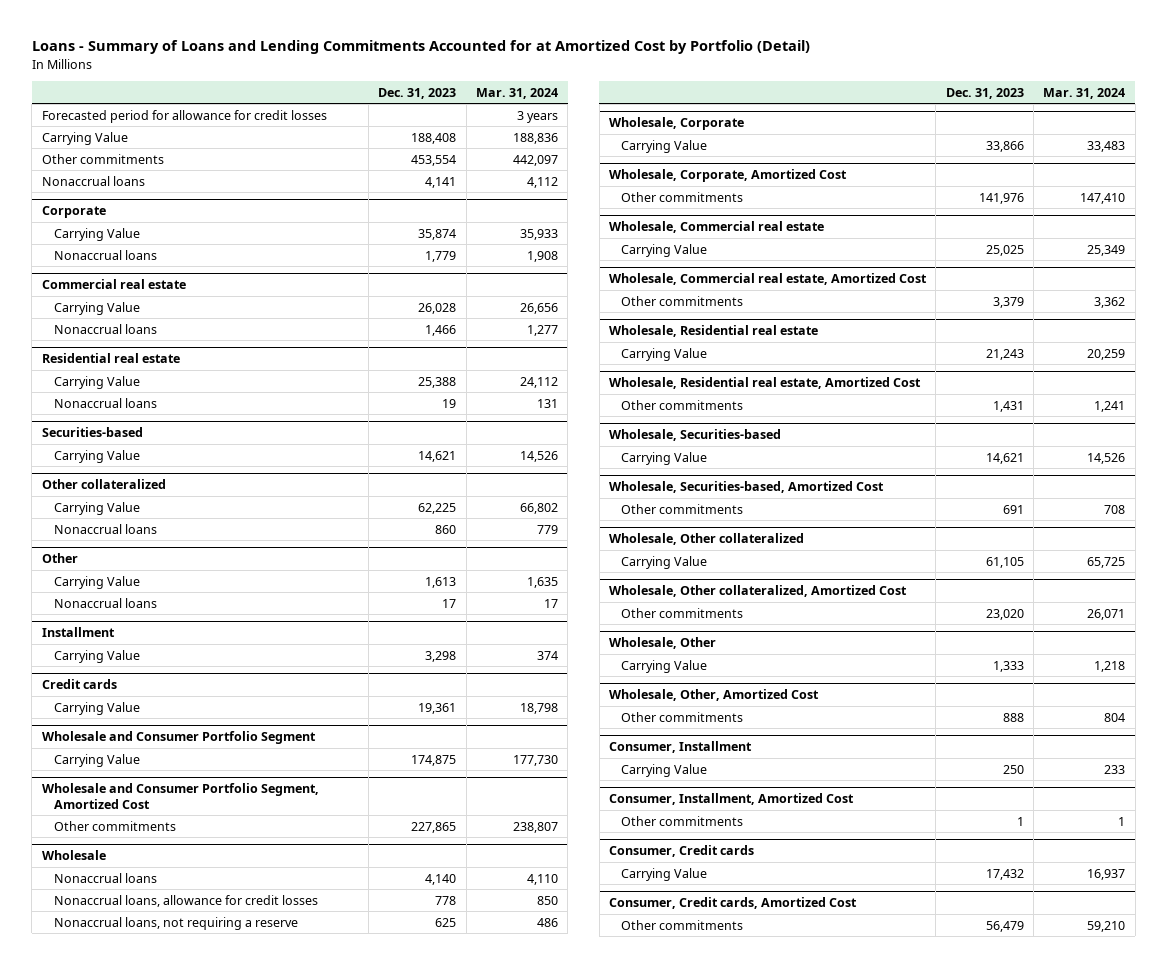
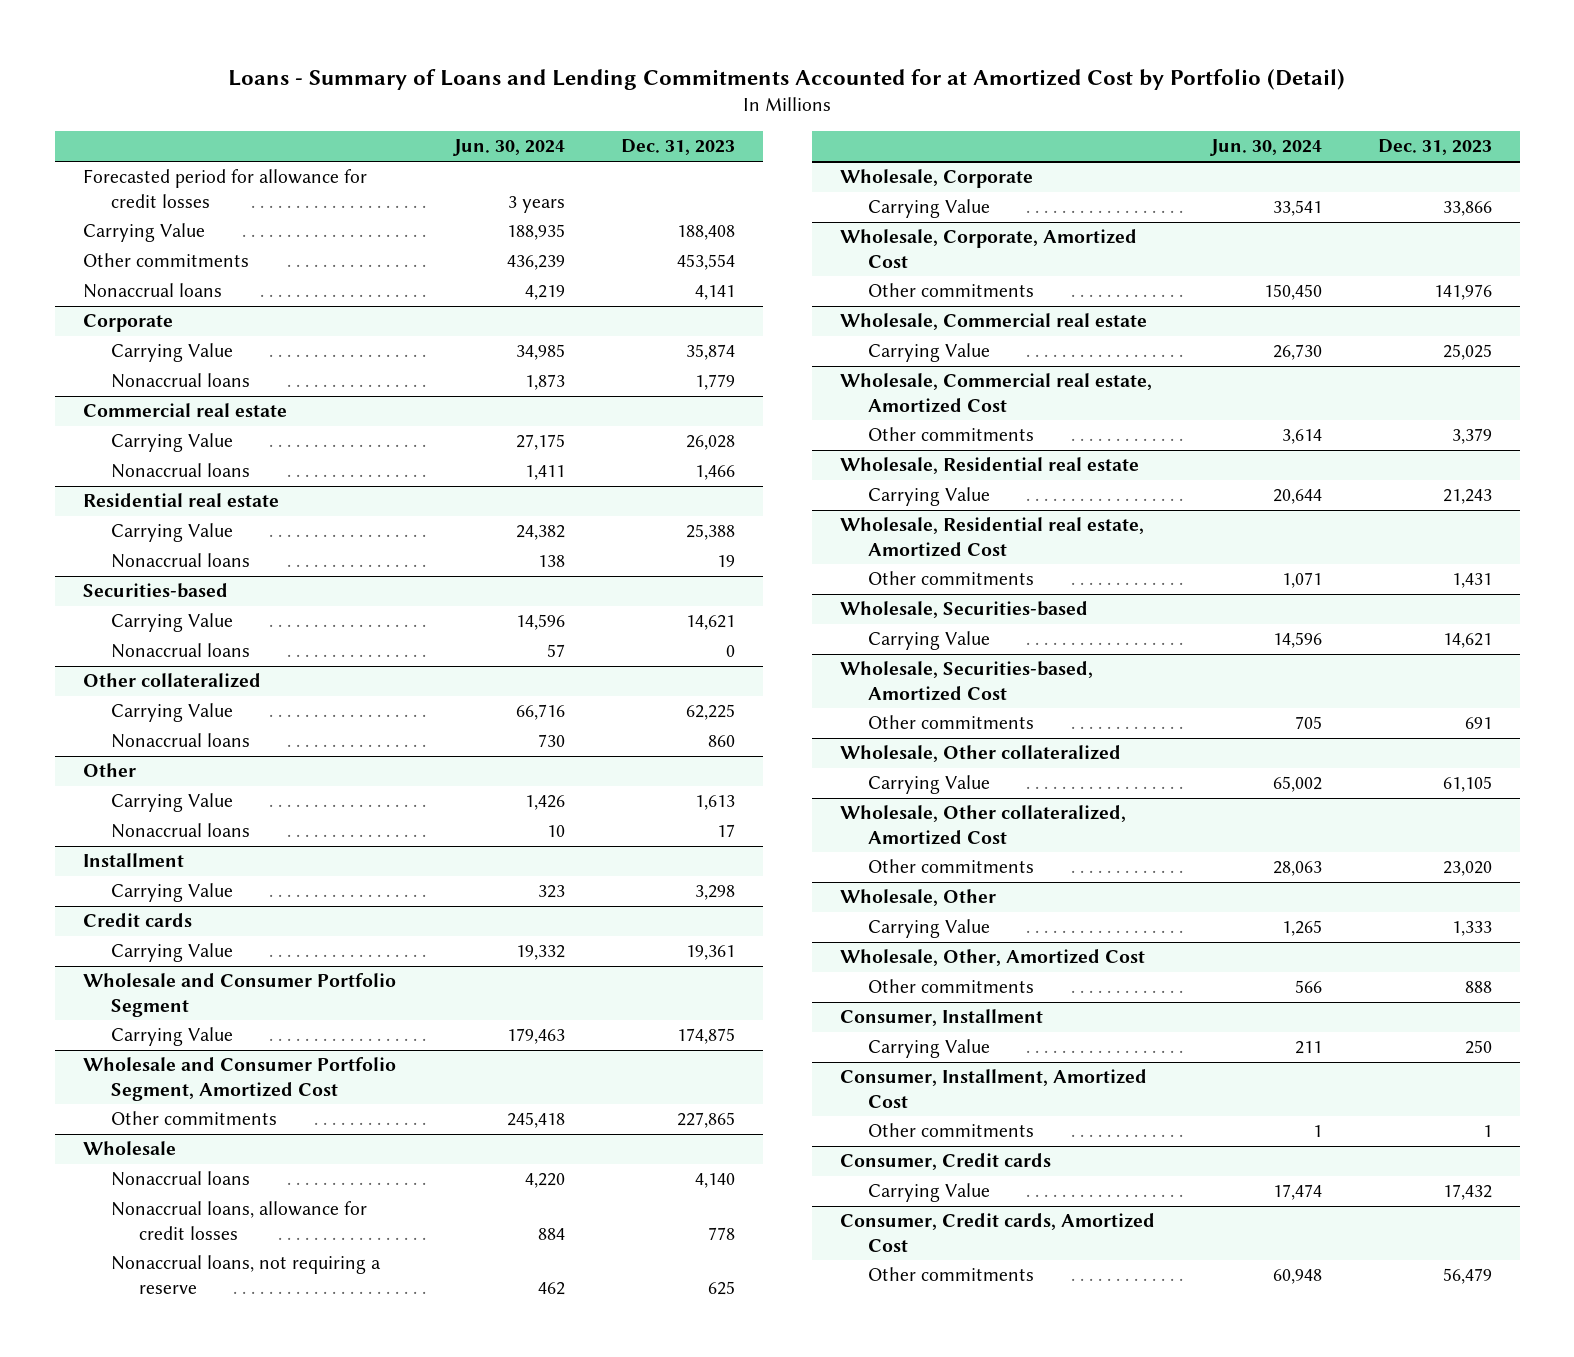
[475,87,558,99] Mar. 31, 2024 -> none
none -> [452,139,565,157] Jun. 30, 2024
none -> [110,643,250,659] Nonaccrual loans

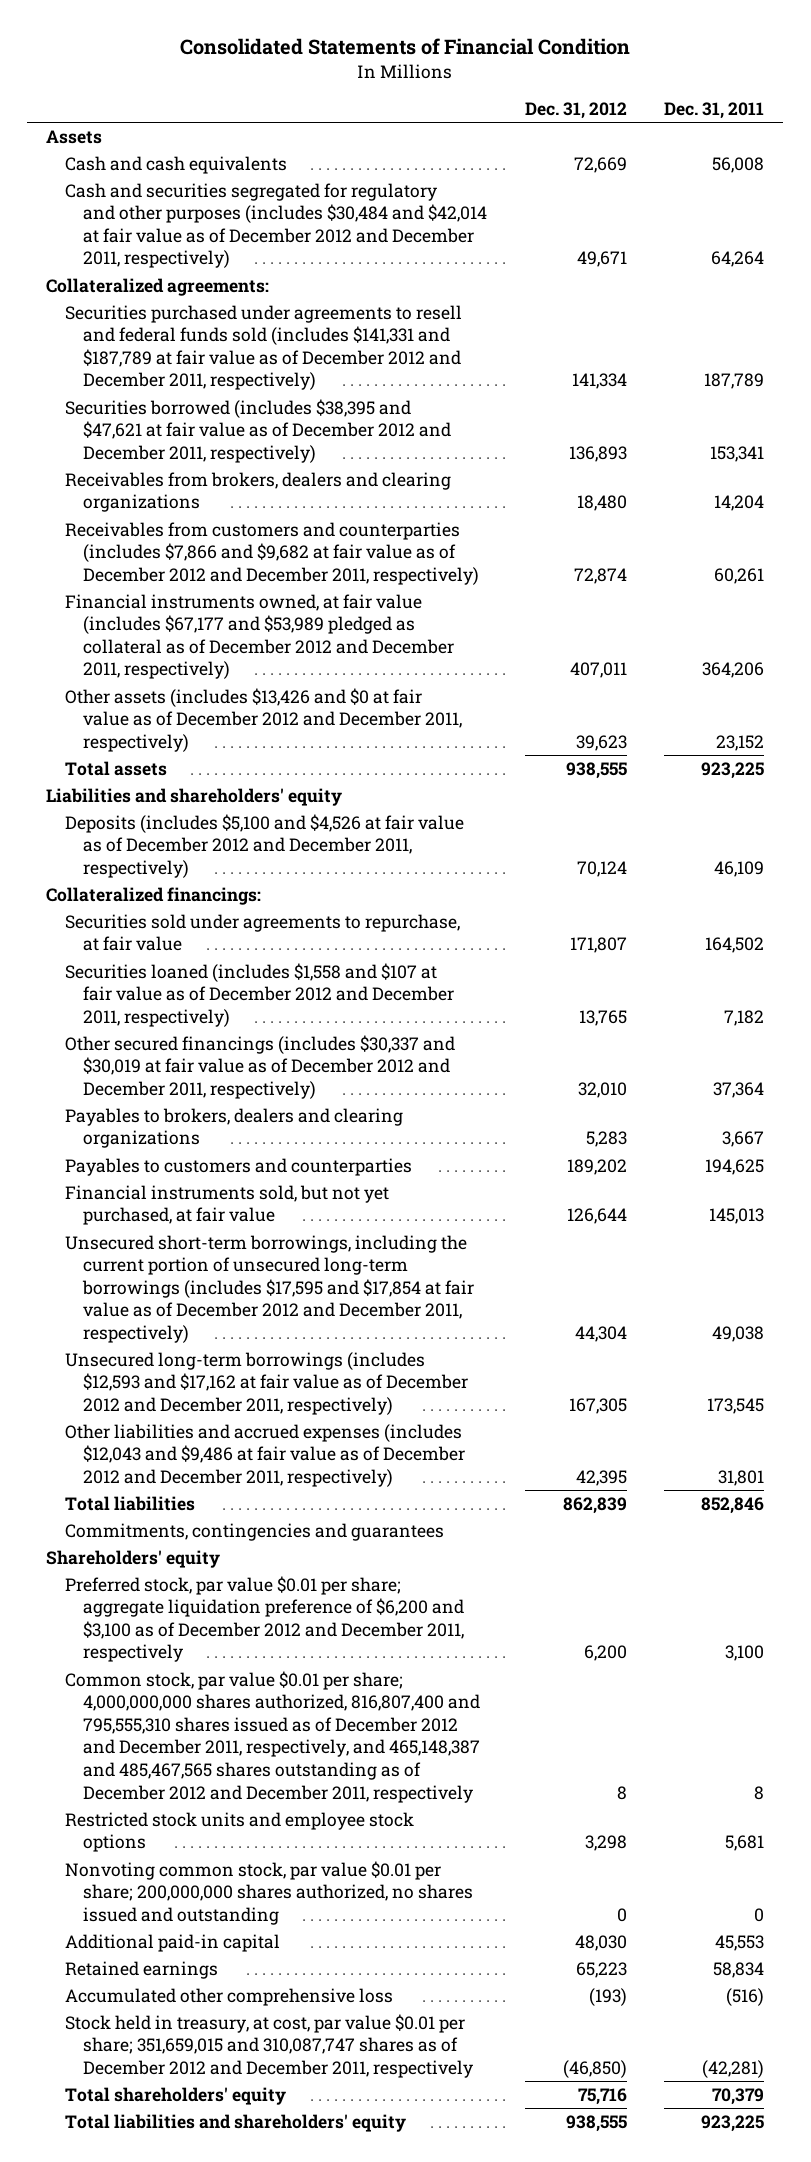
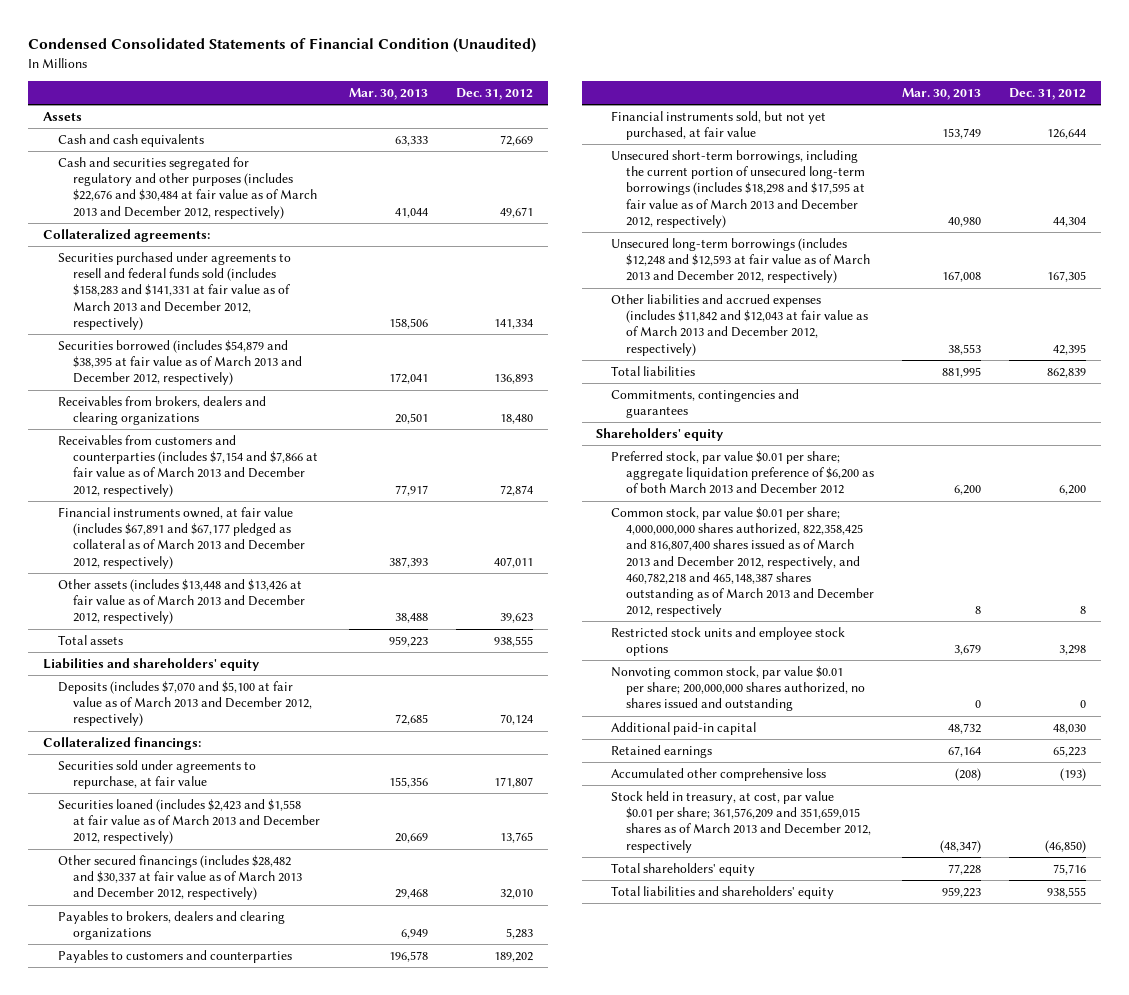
[180,38,631,56] Consolidated Statements of Financial Condition -> [28,38,537,54] Condensed Consolidated Statements of Financial Condition (Unaudited)
[664,101,765,119] Dec. 31, 2011 -> none
none -> [349,88,429,101] Mar. 30, 2013
[64,182,488,269] Cash and securities segregated for regulatory and other purposes (includes $30,484 and $42,014 at fair value as of December 2012 and December 2011, respectively) -> [57,156,317,219] Cash and securities segregated for regulatory and other purposes (includes $22,676 and $30,484 at fair value as of March 2013 and December 2012, respectively)
[64,304,462,391] Securities purchased under agreements to resell and federal funds sold (includes $141,331 and $187,789 at fair value as of December 2012 and December 2011, respectively) -> [57,251,291,330] Securities purchased under agreements to resell and federal funds sold (includes $158,283 and $141,331 at fair value as of March 2013 and December 2012, respectively)
[64,398,452,463] Securities borrowed (includes $38,395 and $47,621 at fair value as of December 2012 and December 2011, respectively) -> [57,339,302,386] Securities borrowed (includes $54,879 and $38,395 at fair value as of March 2013 and December 2012, respectively)
[64,521,480,585] Receivables from customers and counterparties (includes $7,866 and $9,682 at fair value as of December 2012 and December 2011, respectively) -> [57,434,318,497] Receivables from customers and counterparties (includes $7,154 and $7,866 at fair value as of March 2013 and December 2012, respectively)
[64,593,455,680] Financial instruments owned, at fair value (includes $67,177 and $53,989 pledged as collateral as of December 2012 and December 2011, respectively) -> [57,506,305,569] Financial instruments owned, at fair value (includes $67,891 and $67,177 pledged as collateral as of March 2013 and December 2012, respectively)
[64,687,463,752] Other assets (includes $13,426 and $0 at fair value as of December 2012 and December 2011, respectively) -> [57,578,305,625] Other assets (includes $13,448 and $13,426 at fair value as of March 2013 and December 2012, respectively)
[64,813,464,878] Deposits (includes $5,100 and $4,526 at fair value as of December 2012 and December 2011, respectively) -> [57,680,312,727] Deposits (includes $7,070 and $5,100 at fair value as of March 2013 and December 2012, respectively)
[64,962,455,1027] Securities loaned (includes $1,558 and $107 at fair value as of December 2012 and December 2011, respectively) -> [57,798,320,845] Securities loaned (includes $2,423 and $1,558 at fair value as of March 2013 and December 2012, respectively)
[64,1034,455,1099] Other secured financings (includes $30,337 and $30,019 at fair value as of December 2012 and December 2011, respectively) -> [57,854,302,901] Other secured financings (includes $28,482 and $30,337 at fair value as of March 2013 and December 2012, respectively)
[64,1234,475,1344] Unsecured short-term borrowings, including the current portion of unsecured long-term borrowings (includes $17,595 and $17,854 at fair value as of December 2012 and December 2011, respectively) -> [610,149,865,228] Unsecured short-term borrowings, including the current portion of unsecured long-term borrowings (includes $18,298 and $17,595 at fair value as of March 2013 and December 2012, respectively)
[64,1351,469,1415] Unsecured long-term borrowings (includes $12,593 and $17,162 at fair value as of December 2012 and December 2011, respectively) -> [610,237,870,284] Unsecured long-term borrowings (includes $12,248 and $12,593 at fair value as of March 2013 and December 2012, respectively)
[64,1423,466,1487] Other liabilities and accrued expenses (includes $12,043 and $9,486 at fair value as of December 2012 and December 2011, respectively) -> [610,293,868,356] Other liabilities and accrued expenses (includes $11,842 and $12,043 at fair value as of March 2013 and December 2012, respectively)
[64,1575,465,1663] Preferred stock, par value $0.01 per share; aggregate liquidation preference of $6,200 and $3,100 as of December 2012 and December 2011, respectively -> [610,450,874,495] Preferred stock, par value $0.01 per share; aggregate liquidation preference of $6,200 as of both March 2013 and December 2012
[64,1670,481,1803] Common stock, par value $0.01 per share; 4,000,000,000 shares authorized, 816,807,400 and 795,555,310 shares issued as of December 2012 and December 2011, respectively, and 465,148,387 and 485,467,565 shares outstanding as of December 2012 and December 2011, respectively -> [610,506,874,618] Common stock, par value $0.01 per share; 4,000,000,000 shares authorized, 822,358,425 and 816,807,400 shares issued as of March 2013 and December 2012, respectively, and 460,782,218 and 465,148,387 shares outstanding as of March 2013 and December 2012, respectively
[64,2013,474,2078] Stock held in treasury, at cost, par value $0.01 per share; 351,659,015 and 310,087,747 shares as of December 2012 and December 2011, respectively -> [610,790,871,853] Stock held in treasury, at cost, par value $0.01 per share; 361,576,209 and 351,659,015 shares as of March 2013 and December 2012, respectively

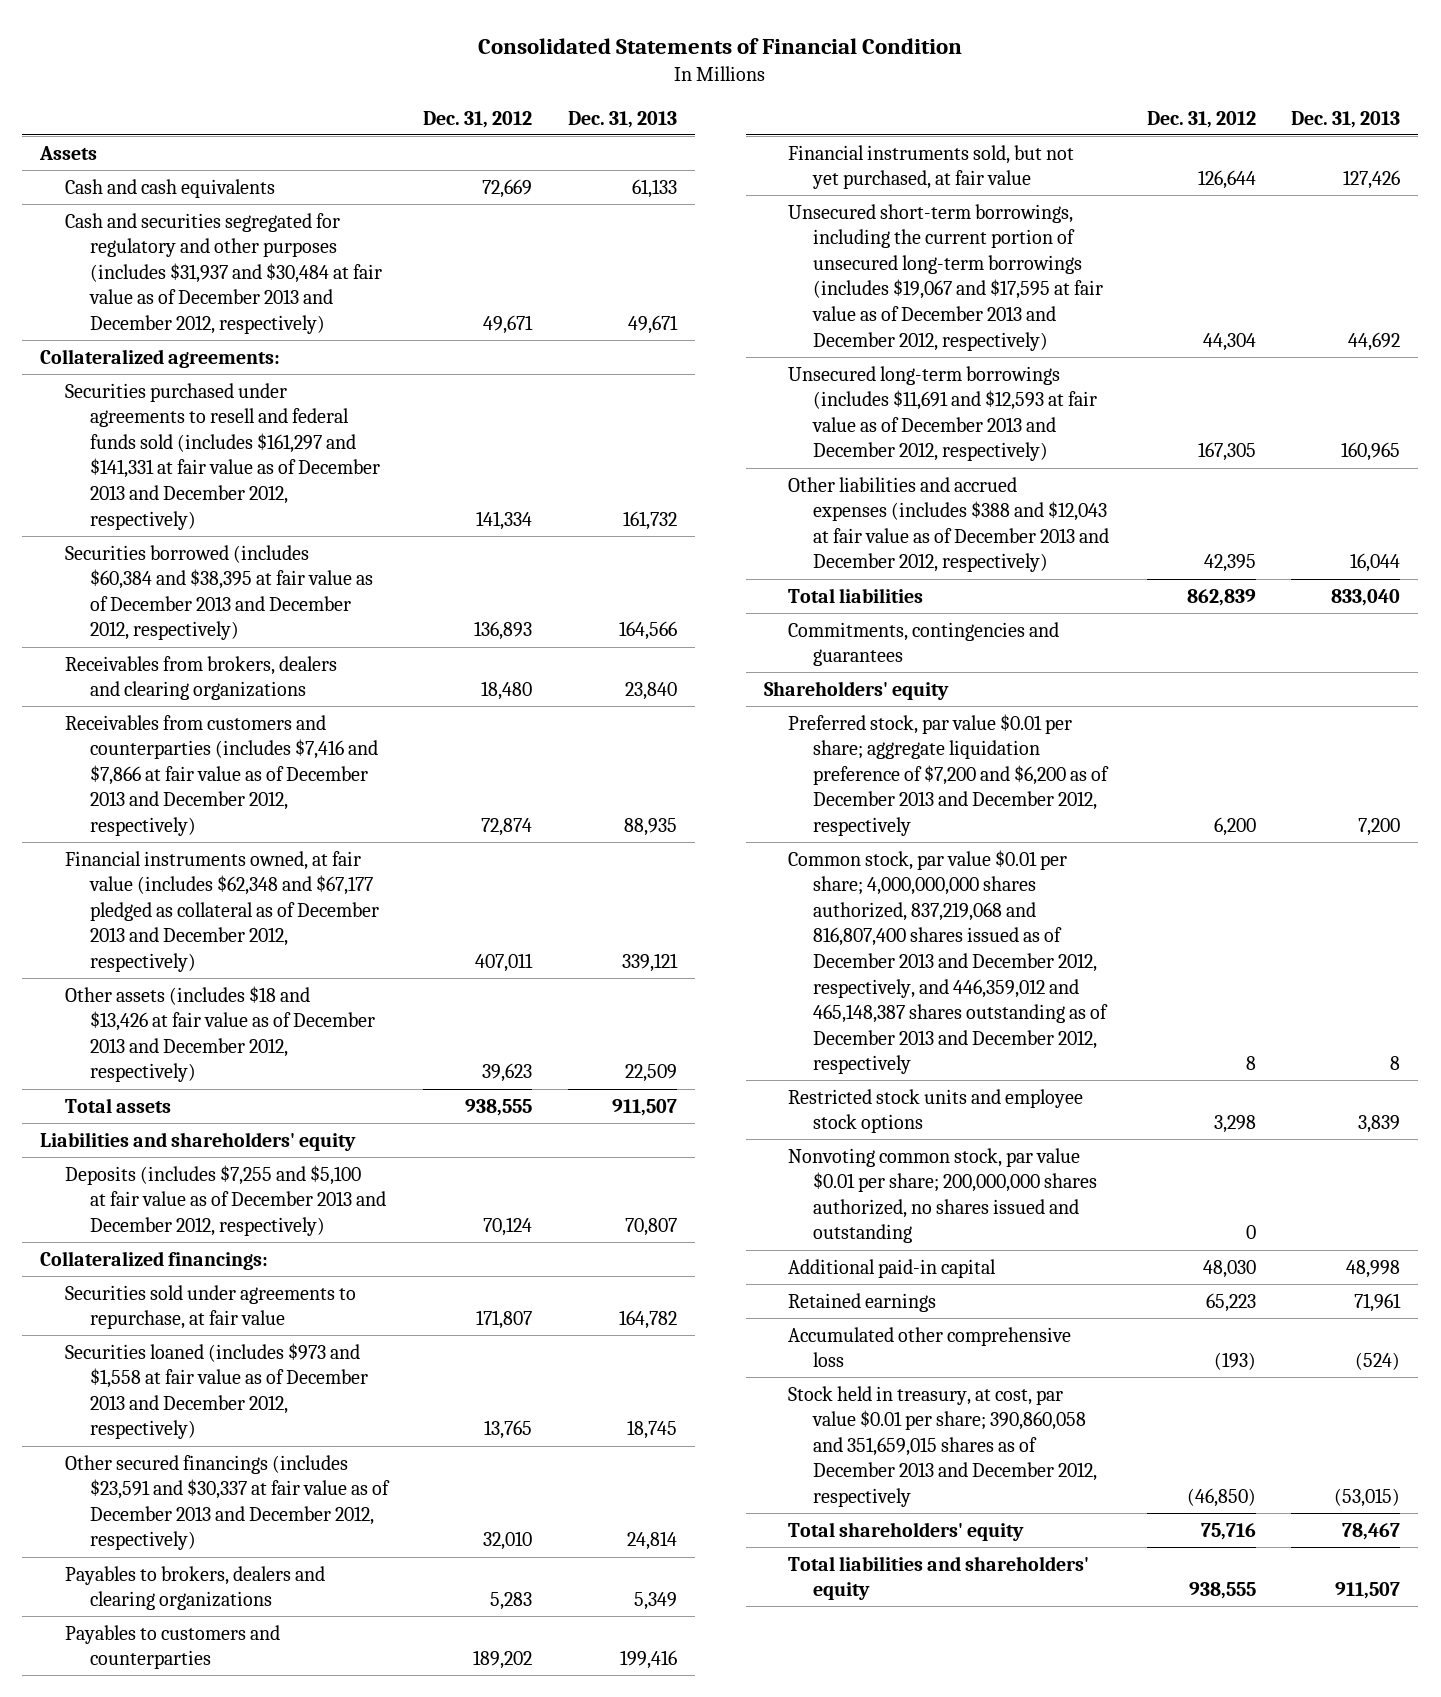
[28,38,537,54] Condensed Consolidated Statements of Financial Condition (Unaudited) -> [478,37,963,54] Consolidated Statements of Financial Condition
[349,88,429,101] Mar. 30, 2013 -> none
none -> [568,110,678,128] Dec. 31, 2013
[57,156,317,219] Cash and securities segregated for regulatory and other purposes (includes $22,676 and $30,484 at fair value as of March 2013 and December 2012, respectively) -> [65,212,382,334] Cash and securities segregated for regulatory and other purposes (includes $31,937 and $30,484 at fair value as of December 2013 and December 2012, respectively)
[57,251,291,330] Securities purchased under agreements to resell and federal funds sold (includes $158,283 and $141,331 at fair value as of March 2013 and December 2012, respectively) -> [65,382,380,530] Securities purchased under agreements to resell and federal funds sold (includes $161,297 and $141,331 at fair value as of December 2013 and December 2012, respectively)
[57,339,302,386] Securities borrowed (includes $54,879 and $38,395 at fair value as of March 2013 and December 2012, respectively) -> [65,544,373,641] Securities borrowed (includes $60,384 and $38,395 at fair value as of December 2013 and December 2012, respectively)
[57,434,318,497] Receivables from customers and counterparties (includes $7,154 and $7,866 at fair value as of March 2013 and December 2012, respectively) -> [65,714,378,836] Receivables from customers and counterparties (includes $7,416 and $7,866 at fair value as of December 2013 and December 2012, respectively)
[57,506,305,569] Financial instruments owned, at fair value (includes $67,891 and $67,177 pledged as collateral as of March 2013 and December 2012, respectively) -> [65,850,379,972] Financial instruments owned, at fair value (includes $62,348 and $67,177 pledged as collateral as of December 2013 and December 2012, respectively)
[57,578,305,625] Other assets (includes $13,448 and $13,426 at fair value as of March 2013 and December 2012, respectively) -> [65,985,375,1083] Other assets (includes $18 and $13,426 at fair value as of December 2013 and December 2012, respectively)
[57,680,312,727] Deposits (includes $7,070 and $5,100 at fair value as of March 2013 and December 2012, respectively) -> [65,1164,386,1236] Deposits (includes $7,255 and $5,100 at fair value as of December 2013 and December 2012, respectively)
[57,798,320,845] Securities loaned (includes $2,423 and $1,558 at fair value as of March 2013 and December 2012, respectively) -> [65,1342,368,1440] Securities loaned (includes $973 and $1,558 at fair value as of December 2013 and December 2012, respectively)
[57,854,302,901] Other secured financings (includes $28,482 and $30,337 at fair value as of March 2013 and December 2012, respectively) -> [65,1454,390,1551] Other secured financings (includes $23,591 and $30,337 at fair value as of December 2013 and December 2012, respectively)
[610,149,865,228] Unsecured short-term borrowings, including the current portion of unsecured long-term borrowings (includes $18,298 and $17,595 at fair value as of March 2013 and December 2012, respectively) -> [788,203,1103,351] Unsecured short-term borrowings, including the current portion of unsecured long-term borrowings (includes $19,067 and $17,595 at fair value as of December 2013 and December 2012, respectively)
[610,237,870,284] Unsecured long-term borrowings (includes $12,248 and $12,593 at fair value as of March 2013 and December 2012, respectively) -> [788,365,1097,462] Unsecured long-term borrowings (includes $11,691 and $12,593 at fair value as of December 2013 and December 2012, respectively)
[610,293,868,356] Other liabilities and accrued expenses (includes $11,842 and $12,043 at fair value as of March 2013 and December 2012, respectively) -> [788,476,1109,573] Other liabilities and accrued expenses (includes $388 and $12,043 at fair value as of December 2013 and December 2012, respectively)
[610,450,874,495] Preferred stock, par value $0.01 per share; aggregate liquidation preference of $6,200 as of both March 2013 and December 2012 -> [788,713,1109,836] Preferred stock, par value $0.01 per share; aggregate liquidation preference of $7,200 and $6,200 as of December 2013 and December 2012, respectively
[610,506,874,618] Common stock, par value $0.01 per share; 4,000,000,000 shares authorized, 822,358,425 and 816,807,400 shares issued as of March 2013 and December 2012, respectively, and 460,782,218 and 465,148,387 shares outstanding as of March 2013 and December 2012, respectively -> [788,849,1108,1075] Common stock, par value $0.01 per share; 4,000,000,000 shares authorized, 837,219,068 and 816,807,400 shares issued as of December 2013 and December 2012, respectively, and 446,359,012 and 465,148,387 shares outstanding as of December 2013 and December 2012, respectively
[610,790,871,853] Stock held in treasury, at cost, par value $0.01 per share; 361,576,209 and 351,659,015 shares as of March 2013 and December 2012, respectively -> [788,1385,1097,1507] Stock held in treasury, at cost, par value $0.01 per share; 390,860,058 and 351,659,015 shares as of December 2013 and December 2012, respectively

